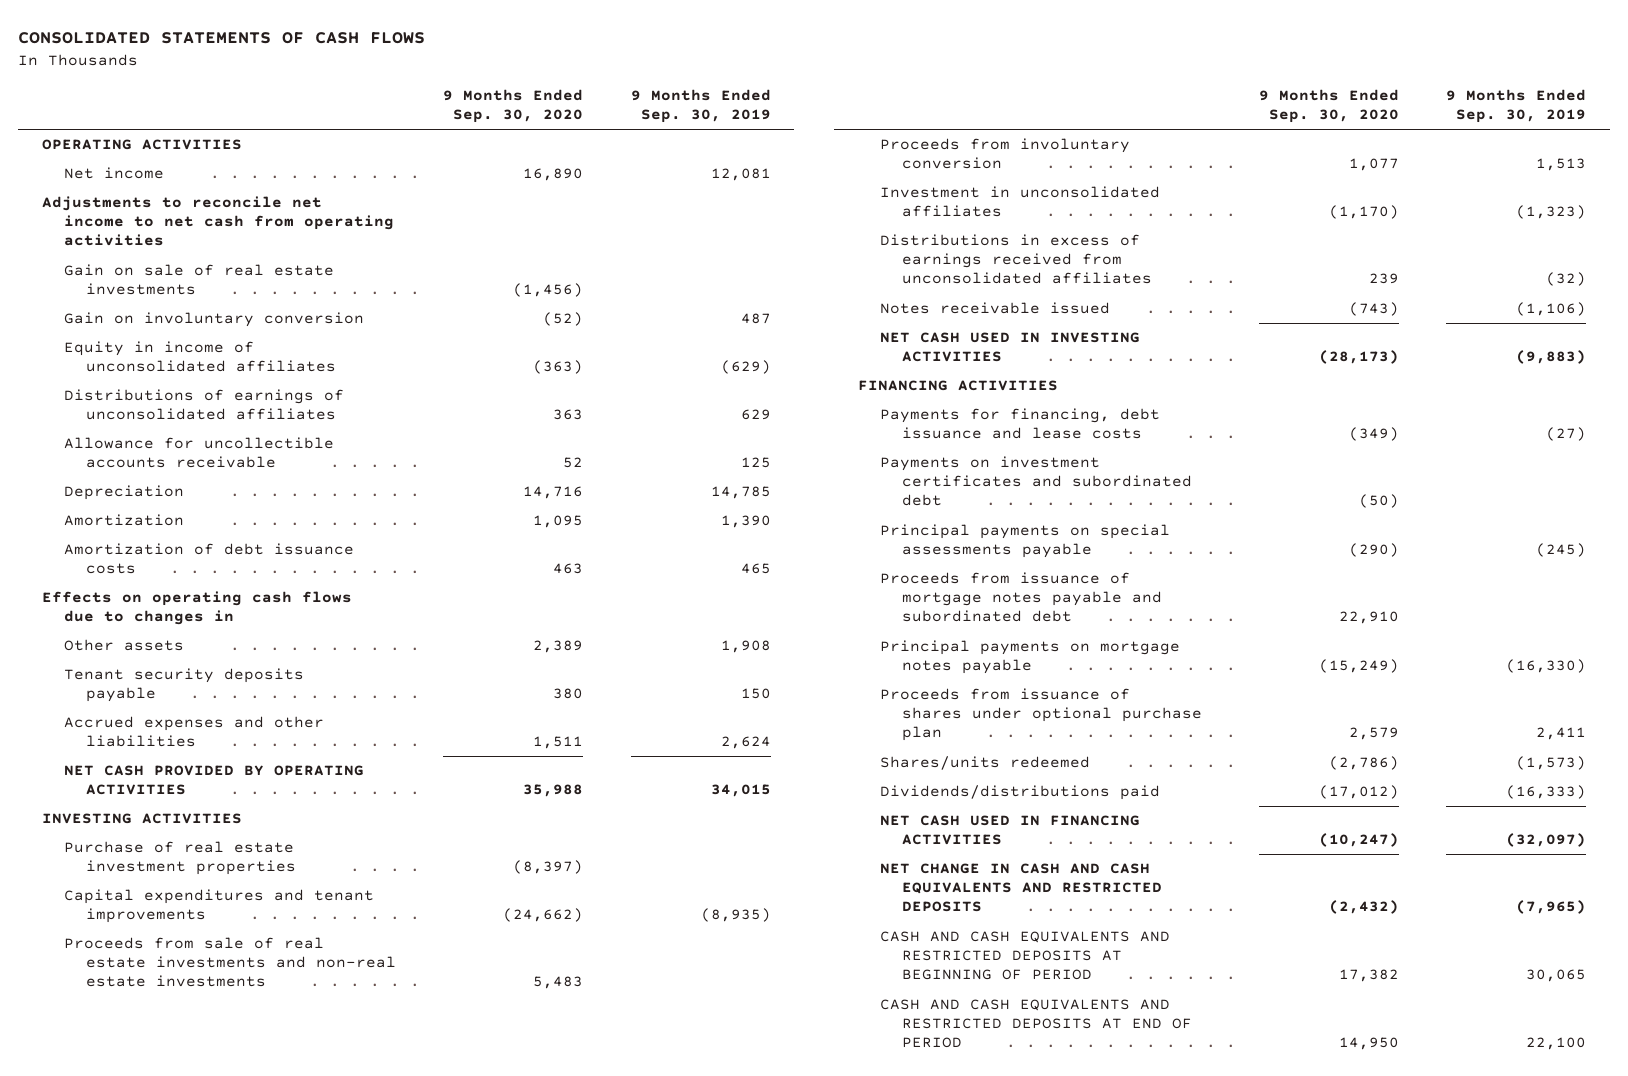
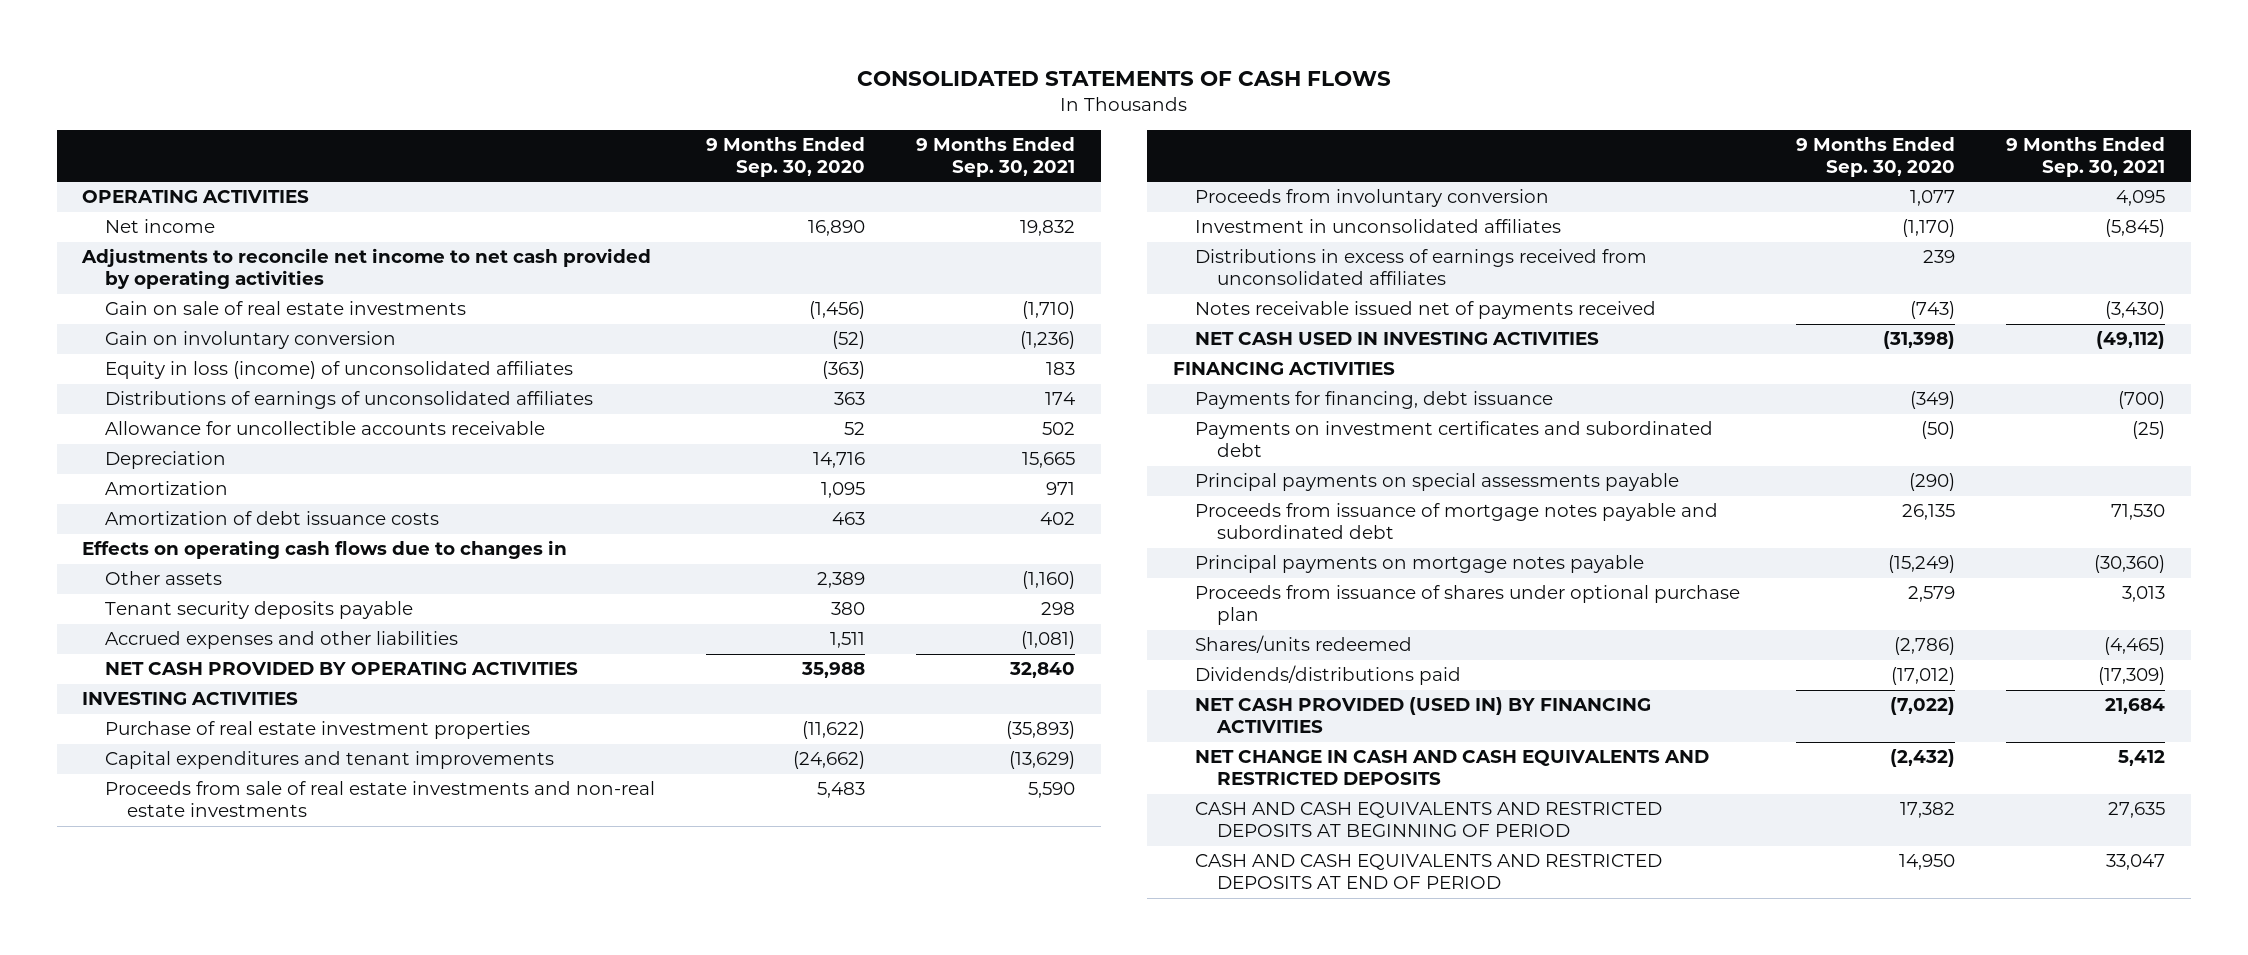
[630,89,771,124] 9 Months Ended Sep. 30, 2019 -> none
none -> [915,136,1075,178] 9 Months Ended Sep. 30, 2021
[41,196,395,247] Adjustments to reconcile net income to net cash from operating activities -> [81,248,652,290] Adjustments to reconcile net income to net cash provided by operating activities
[64,341,337,373] Equity in income of unconsolidated affiliates -> [104,361,573,380] Equity in loss (income) of unconsolidated affiliates
[513,860,584,875] (8,397) -> [801,721,865,740] (11,622)
[879,302,1110,315] Notes receivable issued -> [1194,301,1656,320] Notes receivable issued net of payments received
[1319,350,1400,365] (28,173) -> [1883,331,1956,350] (31,398)
[879,408,1160,440] Payments for financing, debt issuance and lease costs -> [1194,391,1553,410] Payments for financing, debt issuance
[1339,611,1400,625] 22,910 -> [1902,504,1956,521] 26,135
[879,815,1140,846] NET CASH USED IN FINANCING ACTIVITIES -> [1194,697,1651,734] NET CASH PROVIDED (USED IN) BY FINANCING ACTIVITIES
[1319,833,1400,848] (10,247) -> [1890,697,1956,716] (7,022)

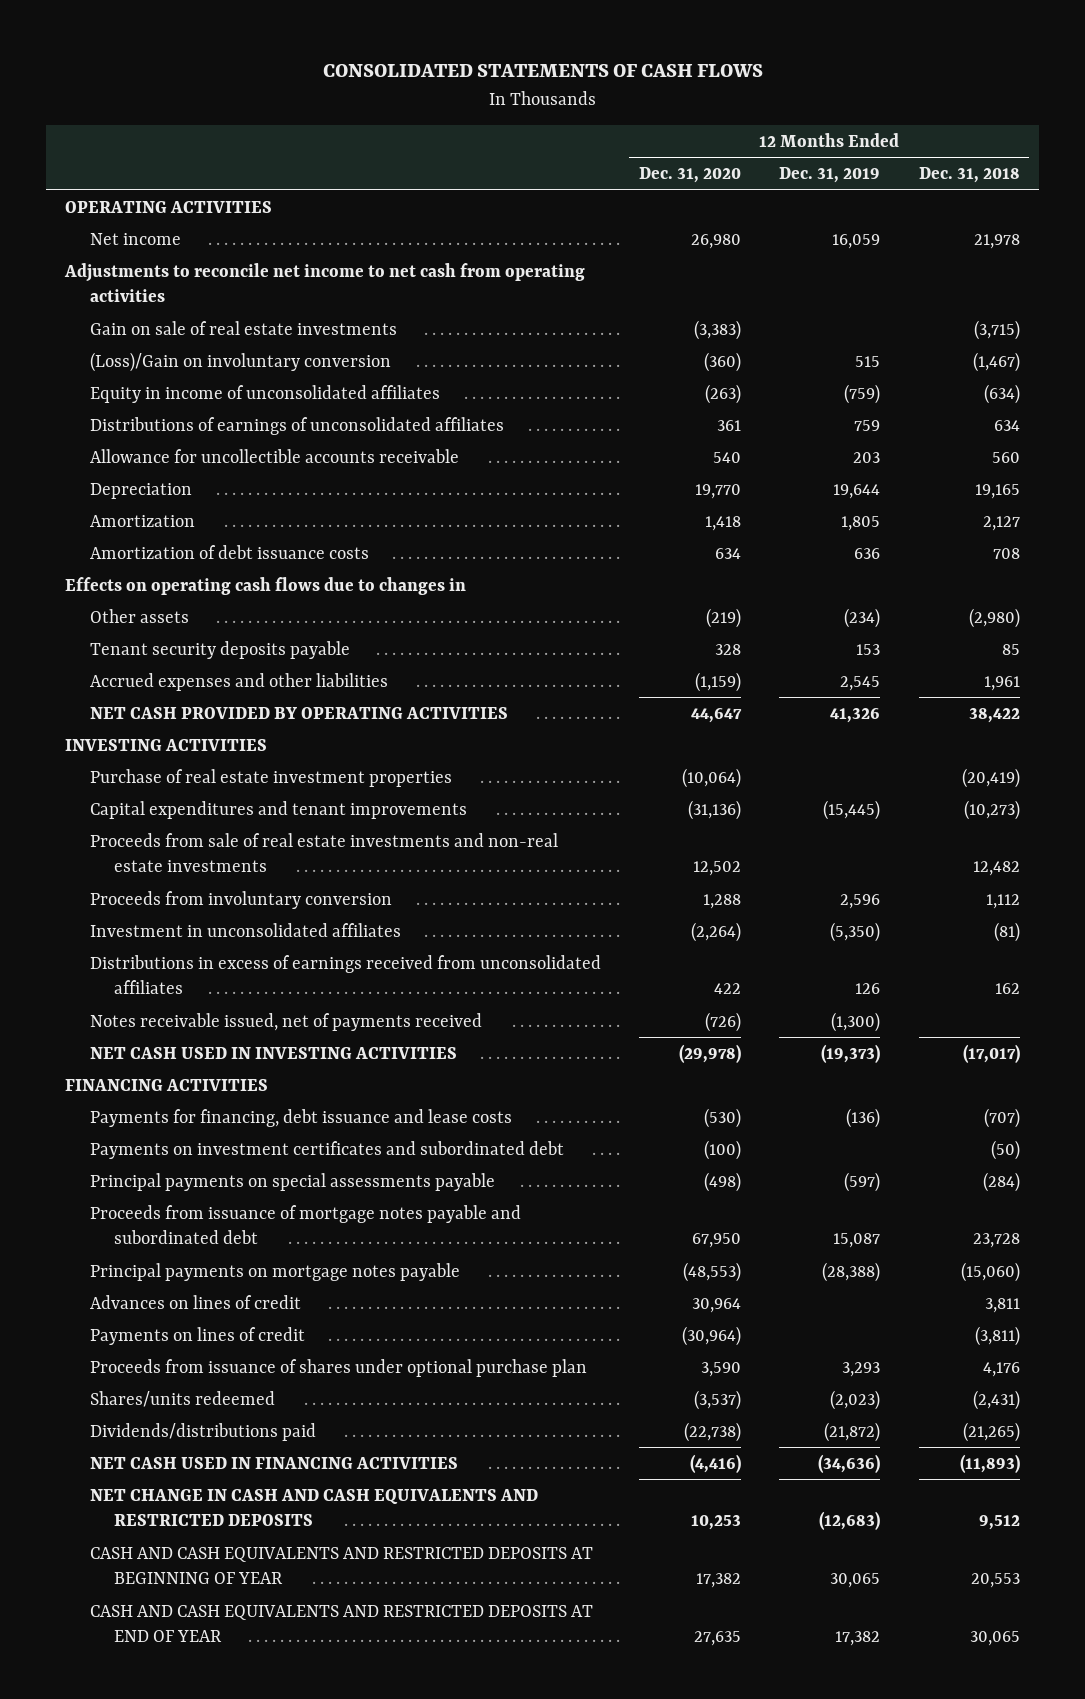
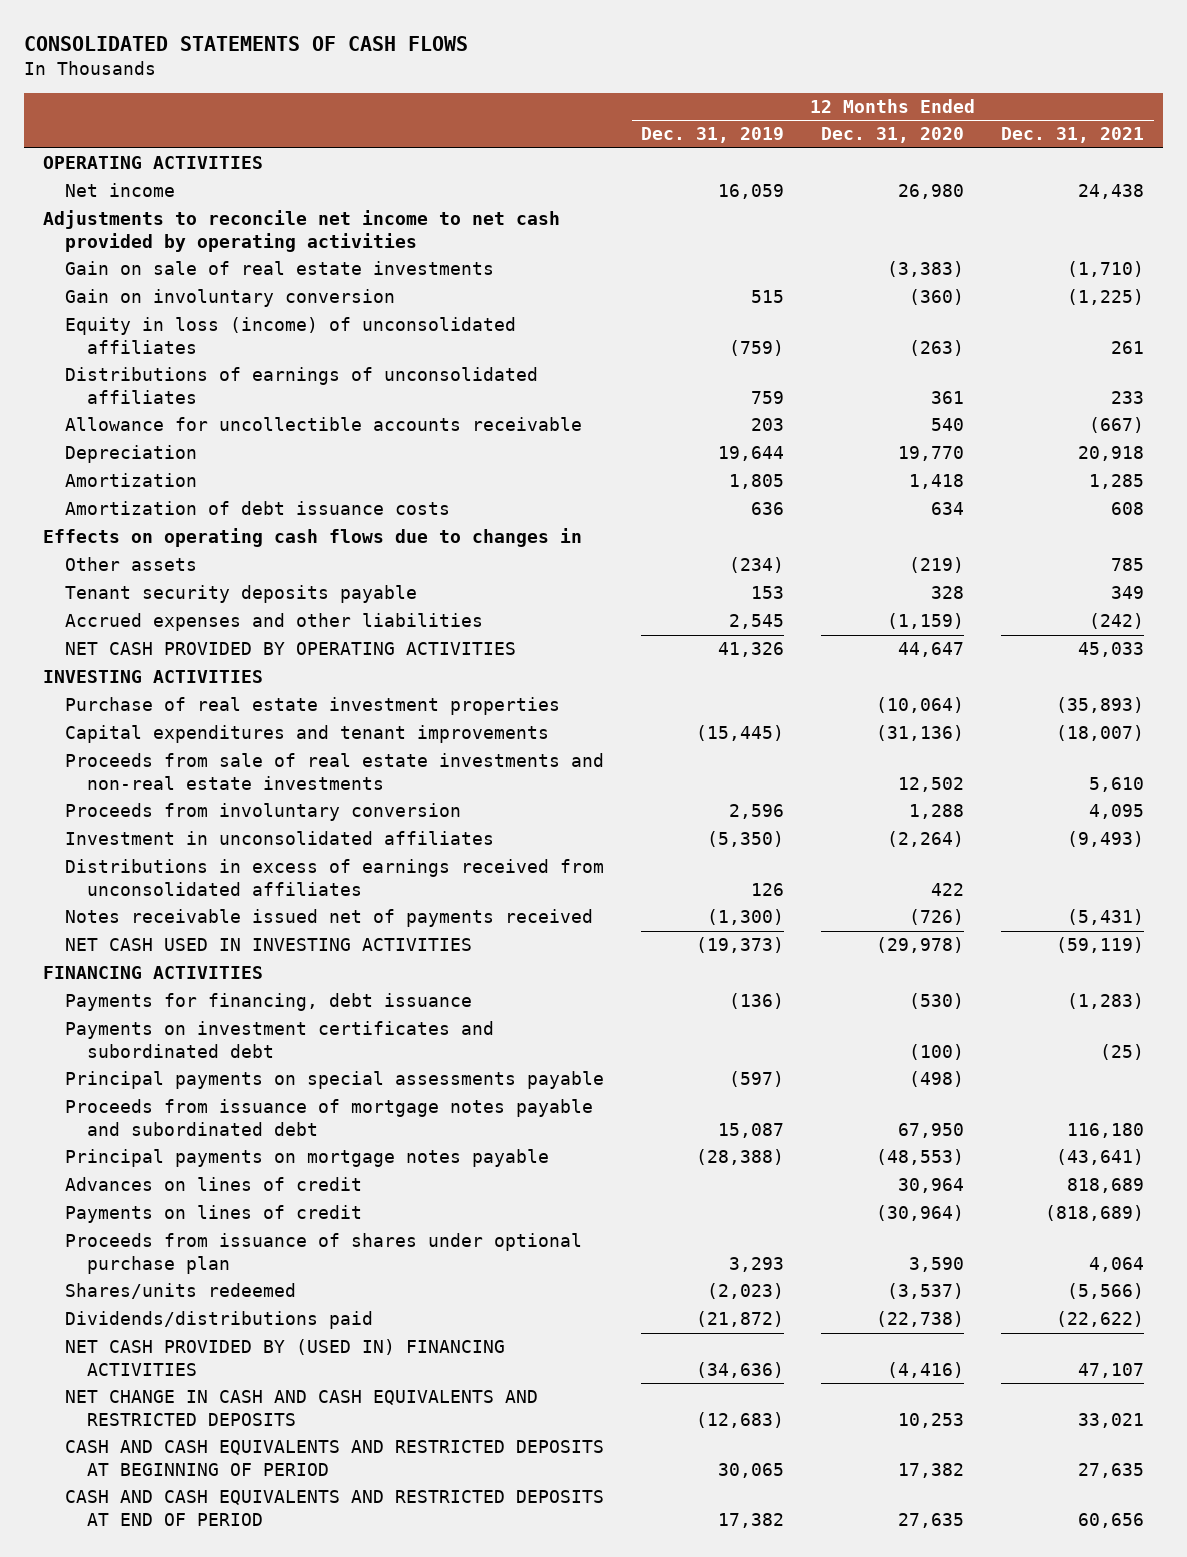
[918,167,1020,184] Dec. 31, 2018 -> none
none -> [1001,127,1145,144] Dec. 31, 2021
[64,262,586,303] Adjustments to reconcile net income to net cash from operating activities -> [42,210,560,252] Adjustments to reconcile net income to net cash provided by operating activities
[89,351,391,372] (Loss)/Gain on involuntary conversion -> [64,289,395,308] Gain on involuntary conversion
[89,384,440,403] Equity in income of unconsolidated affiliates -> [64,317,516,354] Equity in loss (income) of unconsolidated affiliates
[89,1012,482,1031] Notes receivable issued, net of payments received -> [64,909,593,928] Notes receivable issued net of payments received
[89,1108,512,1127] Payments for financing, debt issuance and lease costs -> [64,993,472,1012] Payments for financing, debt issuance
[89,1456,458,1469] NET CASH USED IN FINANCING ACTIVITIES -> [64,1339,505,1376] NET CASH PROVIDED BY (USED IN) FINANCING ACTIVITIES
[89,1546,593,1585] CASH AND CASH EQUIVALENTS AND RESTRICTED DEPOSITS AT BEGINNING OF YEAR -> [64,1440,604,1476] CASH AND CASH EQUIVALENTS AND RESTRICTED DEPOSITS AT BEGINNING OF PERIOD
[89,1604,593,1643] CASH AND CASH EQUIVALENTS AND RESTRICTED DEPOSITS AT END OF YEAR -> [64,1490,604,1526] CASH AND CASH EQUIVALENTS AND RESTRICTED DEPOSITS AT END OF PERIOD

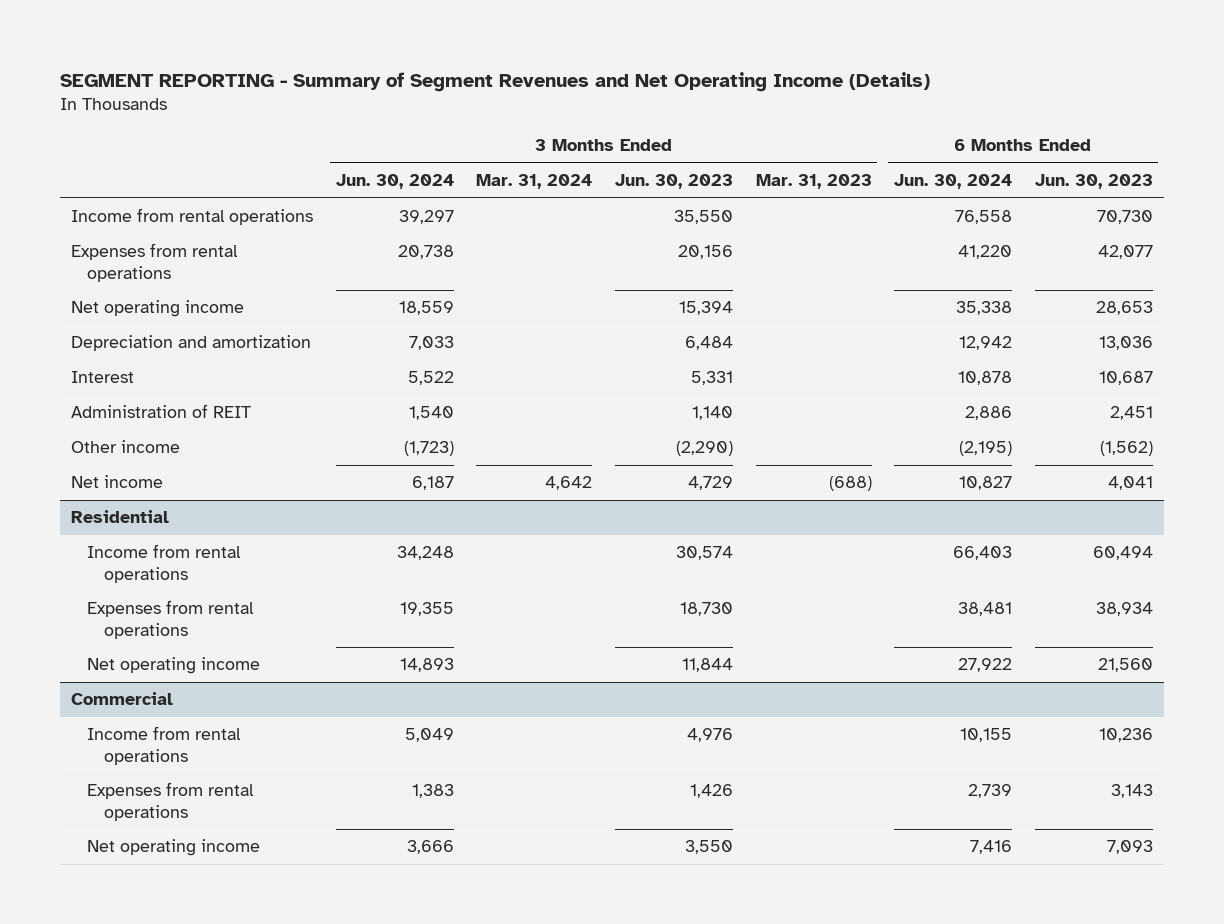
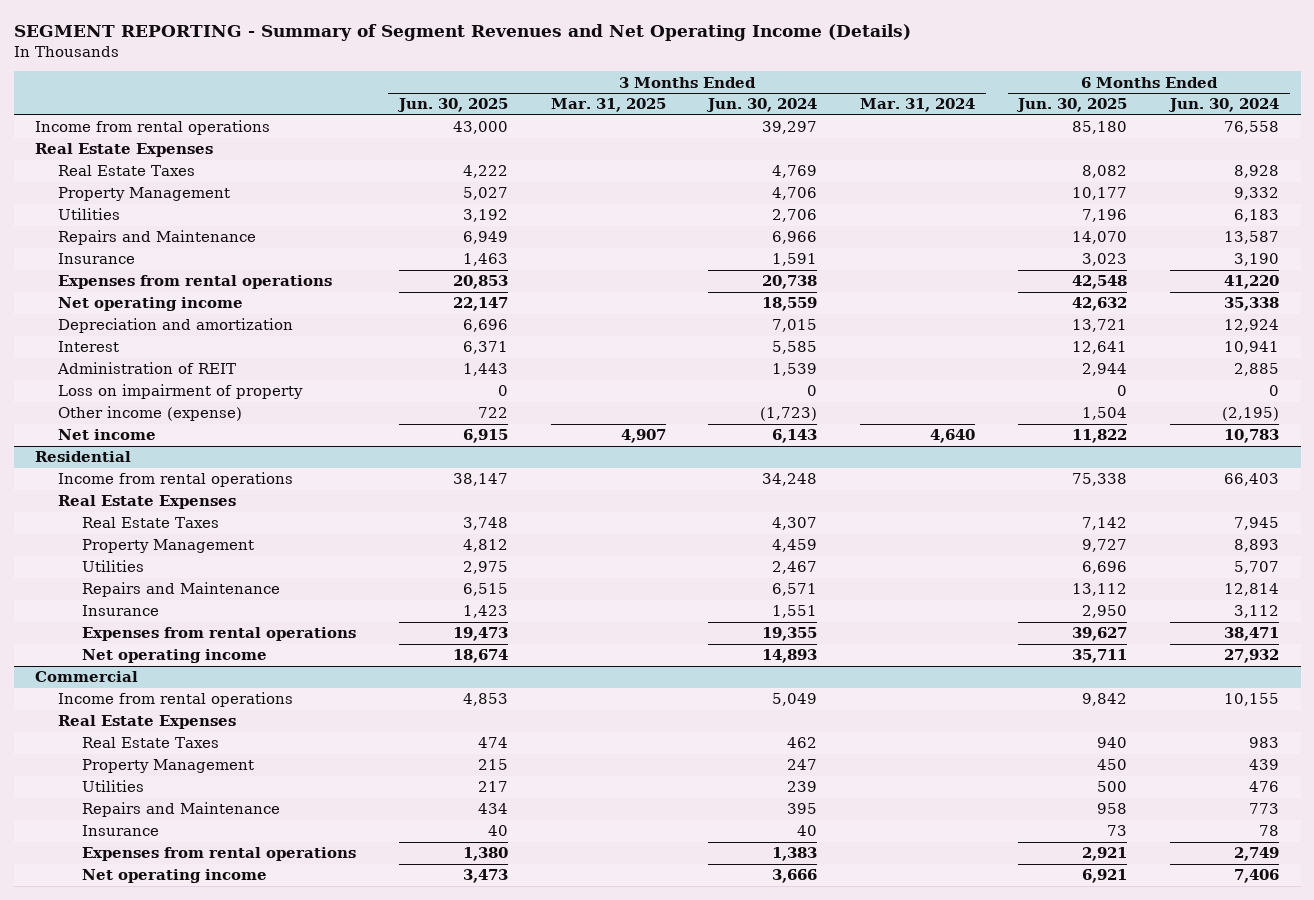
[615,173,734,189] Jun. 30, 2023 -> none
[755,173,872,189] Mar. 31, 2023 -> none
[1034,173,1153,189] Jun. 30, 2023 -> none
none -> [396,98,508,113] Jun. 30, 2025
none -> [550,98,666,113] Mar. 31, 2025
none -> [1016,98,1128,113] Jun. 30, 2025
none -> [35,143,214,158] Real Estate Expenses
none -> [58,165,196,177] Real Estate Taxes
none -> [58,187,231,202] Property Management
none -> [58,208,121,221] Utilities
none -> [58,230,257,246] Repairs and Maintenance
none -> [58,253,136,265] Insurance
[408,336,454,351] 7,033 -> [772,319,818,333] 7,015
[959,336,1013,351] 12,942 -> [1224,319,1280,333] 12,924
[407,371,454,386] 5,522 -> [772,341,818,355] 5,585
[958,371,1013,386] 10,878 -> [1224,341,1280,355] 10,941
[408,406,454,421] 1,540 -> [772,363,818,377] 1,539
[965,406,1013,421] 2,886 -> [1234,363,1280,377] 2,885
none -> [58,384,304,400] Loss on impairment of property
[71,440,181,454] Other income -> [58,406,243,422] Other income (expense)
[411,476,454,491] 6,187 -> [772,429,818,444] 6,143
[545,476,593,491] 4,642 -> [930,429,976,444] 4,640
[959,476,1013,491] 10,827 -> [1224,429,1280,444] 10,783
none -> [58,495,237,510] Real Estate Expenses
none -> [81,517,219,529] Real Estate Taxes
none -> [81,539,254,554] Property Management
none -> [81,560,144,573] Utilities
none -> [81,582,280,598] Repairs and Maintenance
none -> [81,605,159,617] Insurance
[958,602,1013,617] 38,481 -> [1224,627,1280,642] 38,471
[958,658,1013,673] 27,922 -> [1224,649,1280,664] 27,932
none -> [58,715,237,730] Real Estate Expenses
none -> [81,737,219,749] Real Estate Taxes
none -> [81,759,254,774] Property Management
none -> [81,780,144,793] Utilities
none -> [81,802,280,818] Repairs and Maintenance
none -> [81,825,159,837] Insurance
[968,784,1013,799] 2,739 -> [1234,847,1280,862] 2,749
[970,840,1013,855] 7,416 -> [1234,869,1280,884] 7,406

